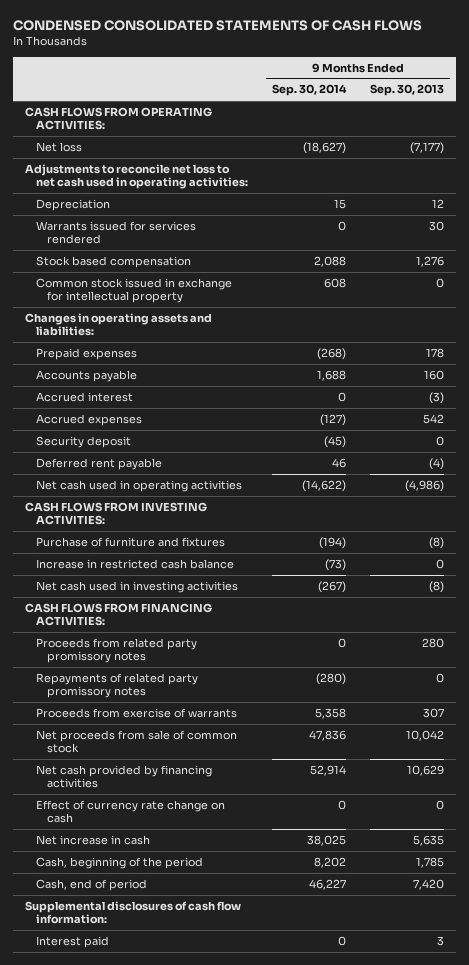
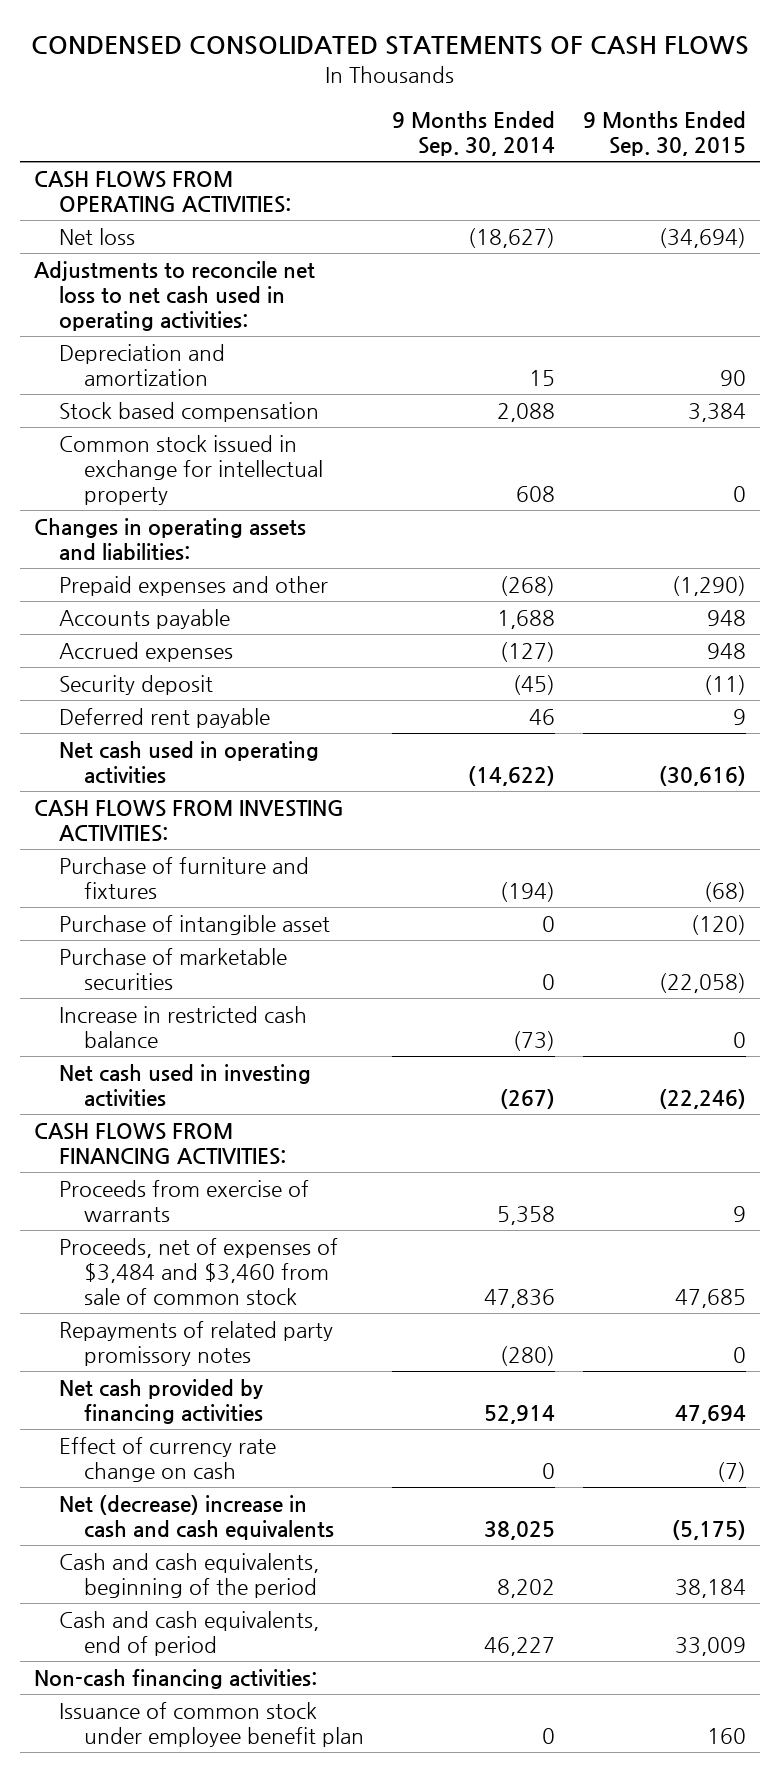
[370,84,445,97] Sep. 30, 2013 -> none
none -> [582,111,746,157] 9 Months Ended Sep. 30, 2015
[35,221,196,245] Warrants issued for services rendered -> none
[35,199,110,212] Depreciation -> [59,344,226,387] Depreciation and amortization
[35,348,137,361] Prepaid expenses -> [59,576,329,597] Prepaid expenses and other
[35,392,133,403] Accrued interest -> none
none -> [59,915,331,936] Purchase of intangible asset
none -> [59,948,288,991] Purchase of marketable securities
[35,638,197,664] Proceeds from related party promissory notes -> none
[35,730,237,754] Net proceeds from sale of common stock -> [59,1238,339,1306] Proceeds, net of expenses of $3,484 and $3,460 from sale of common stock
[35,673,198,699] Repayments of related party promissory notes -> [59,1321,334,1367] Repayments of related party promissory notes
[24,901,241,925] Supplemental disclosures of cash flow information: -> none
[35,936,109,949] Interest paid -> none
[35,835,150,846] Net increase in cash -> [59,1495,335,1541] Net (decrease) increase in cash and cash equivalents
[35,857,203,870] Cash, beginning of the period -> [59,1553,320,1599] Cash and cash equivalents, beginning of the period
[35,879,147,892] Cash, end of period -> [59,1611,320,1657] Cash and cash equivalents, end of period
none -> [34,1669,318,1690] Non-cash financing activities:
none -> [59,1702,365,1748] Issuance of common stock under employee benefit plan

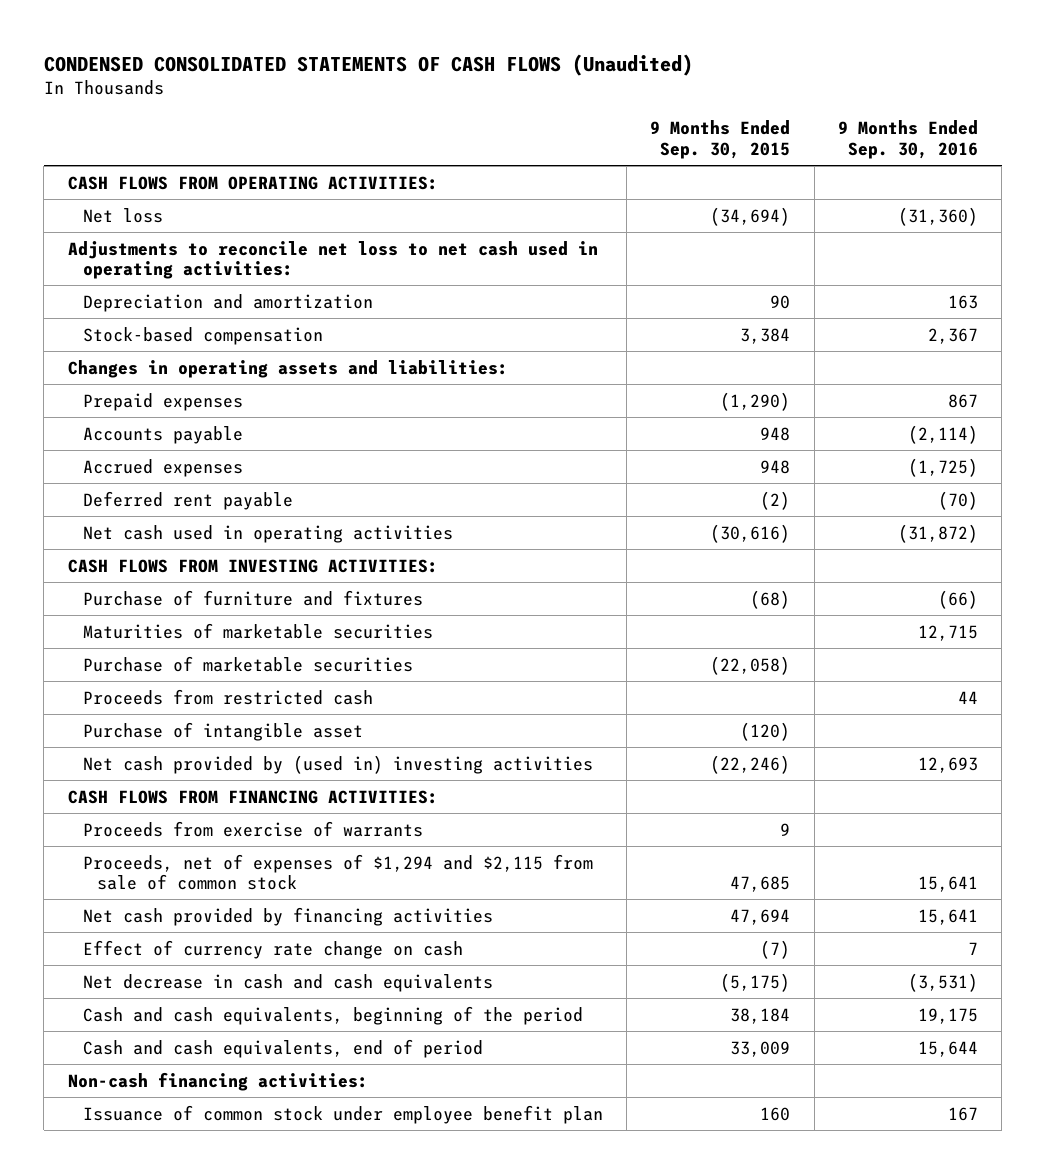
[30,36,749,56] CONDENSED CONSOLIDATED STATEMENTS OF CASH FLOWS -> [43,53,693,76] CONDENSED CONSOLIDATED STATEMENTS OF CASH FLOWS (Unaudited)
[391,111,555,157] 9 Months Ended Sep. 30, 2014 -> none
none -> [838,120,979,159] 9 Months Ended Sep. 30, 2016
[59,435,324,506] Common stock issued in exchange for intellectual property -> none
[59,402,320,423] Stock based compensation -> [82,326,323,345] Stock-based compensation
[59,576,329,597] Prepaid expenses and other -> [82,392,243,411] Prepaid expenses
[59,675,214,696] Security deposit -> none
[732,709,746,726] 9 -> [760,490,791,510] (2)
none -> [82,622,433,639] Maturities of marketable securities
[59,1006,308,1049] Increase in restricted cash balance -> none
none -> [82,688,373,705] Proceeds from restricted cash
[59,915,331,936] Purchase of intangible asset -> [82,721,363,741] Purchase of intangible asset
[59,1064,312,1108] Net cash used in investing activities -> [82,754,593,774] Net cash provided by (used in) investing activities
[59,1321,334,1367] Repayments of related party promissory notes -> none
[59,1238,339,1306] Proceeds, net of expenses of $3,484 and $3,460 from sale of common stock -> [82,853,593,890] Proceeds, net of expenses of $1,294 and $2,115 from sale of common stock
[59,1495,335,1541] Net (decrease) increase in cash and cash equivalents -> [82,973,493,992] Net decrease in cash and cash equivalents

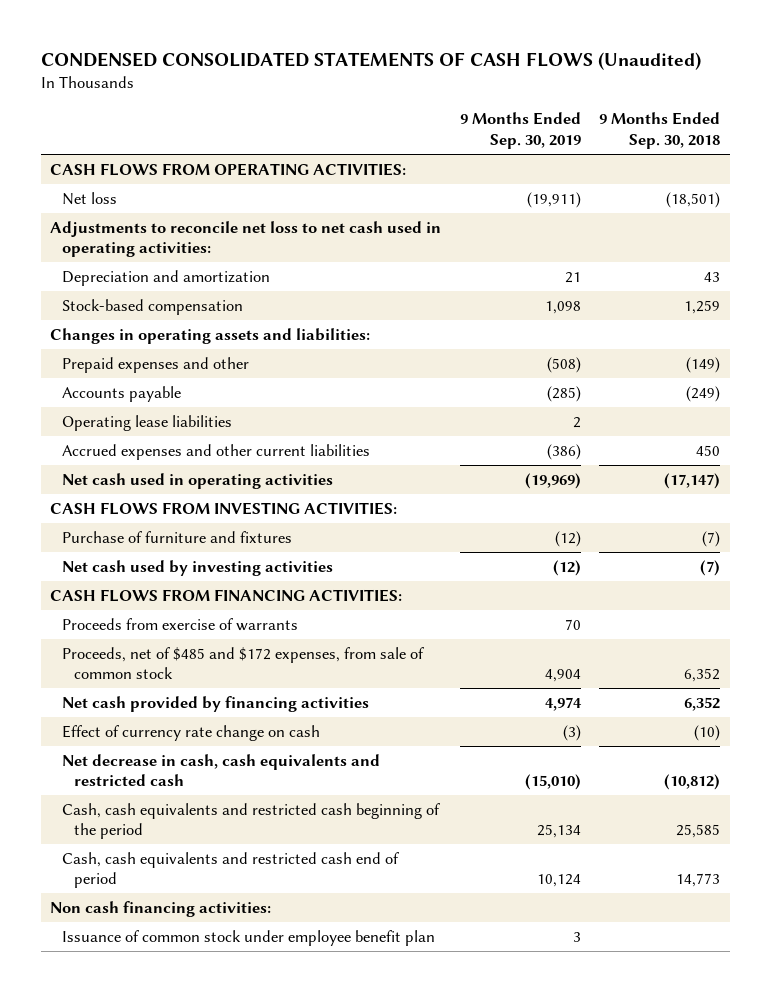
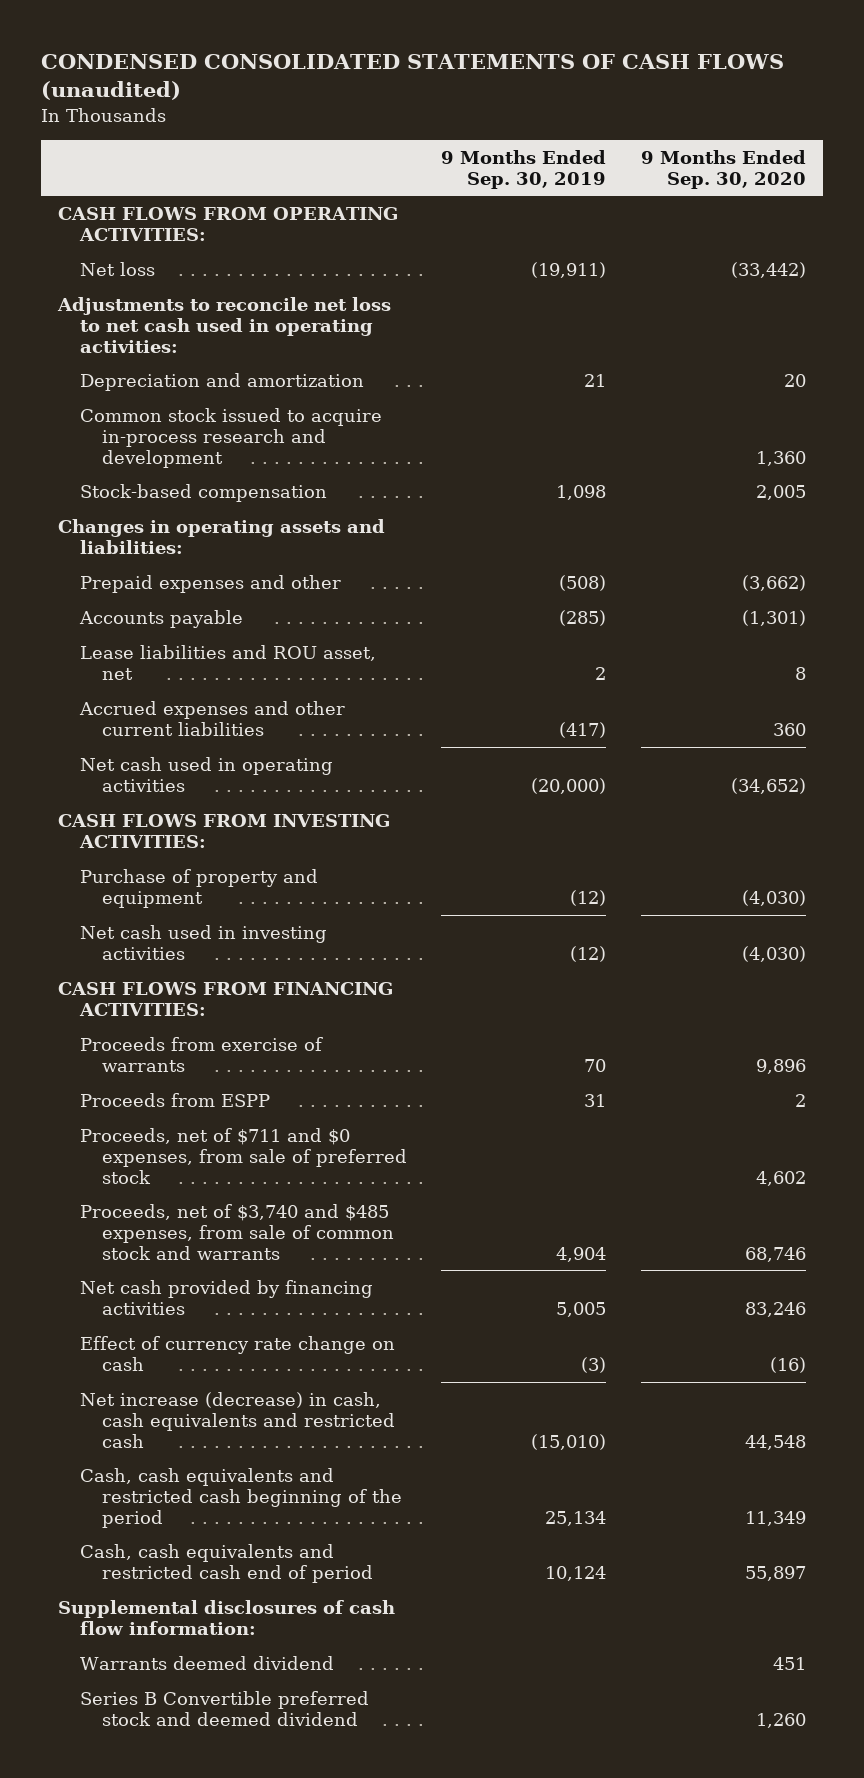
[40,52,701,71] CONDENSED CONSOLIDATED STATEMENTS OF CASH FLOWS (Unaudited) -> [41,54,785,101] CONDENSED CONSOLIDATED STATEMENTS OF CASH FLOWS (unaudited)
[599,112,721,149] 9 Months Ended Sep. 30, 2018 -> none
none -> [640,149,806,189] 9 Months Ended Sep. 30, 2020
none -> [80,408,383,468] Common stock issued to acquire in-process research and development
[62,414,233,431] Operating lease liabilities -> [80,645,377,680] Lease liabilities and ROU asset, net
[546,443,581,460] (386) -> [559,721,607,738] (417)
[524,472,581,489] (19,969) -> [531,777,607,794] (20,000)
[62,530,293,543] Purchase of furniture and fixtures -> [80,869,319,908] Purchase of property and equipment
[62,559,334,576] Net cash used by investing activities -> [80,925,328,960] Net cash used in investing activities
none -> [80,1093,271,1108] Proceeds from ESPP
none -> [80,1128,408,1184] Proceeds, net of $711 and $0 expenses, from sale of preferred stock
[62,646,425,680] Proceeds, net of $485 and $172 expenses, from sale of common stock -> [80,1204,395,1260] Proceeds, net of $3,740 and $485 expenses, from sale of common stock and warrants
[544,696,582,711] 4,974 -> [556,1301,607,1317] 5,005
[62,753,381,787] Net decrease in cash, cash equivalents and restricted cash -> [80,1392,396,1448] Net increase (decrease) in cash, cash equivalents and restricted cash
[50,900,272,917] Non cash financing activities: -> none
[62,929,436,946] Issuance of common stock under employee benefit plan -> none
none -> [58,1600,396,1635] Supplemental disclosures of cash flow information:
none -> [80,1656,335,1671] Warrants deemed dividend
none -> [80,1691,370,1726] Series B Convertible preferred stock and deemed dividend

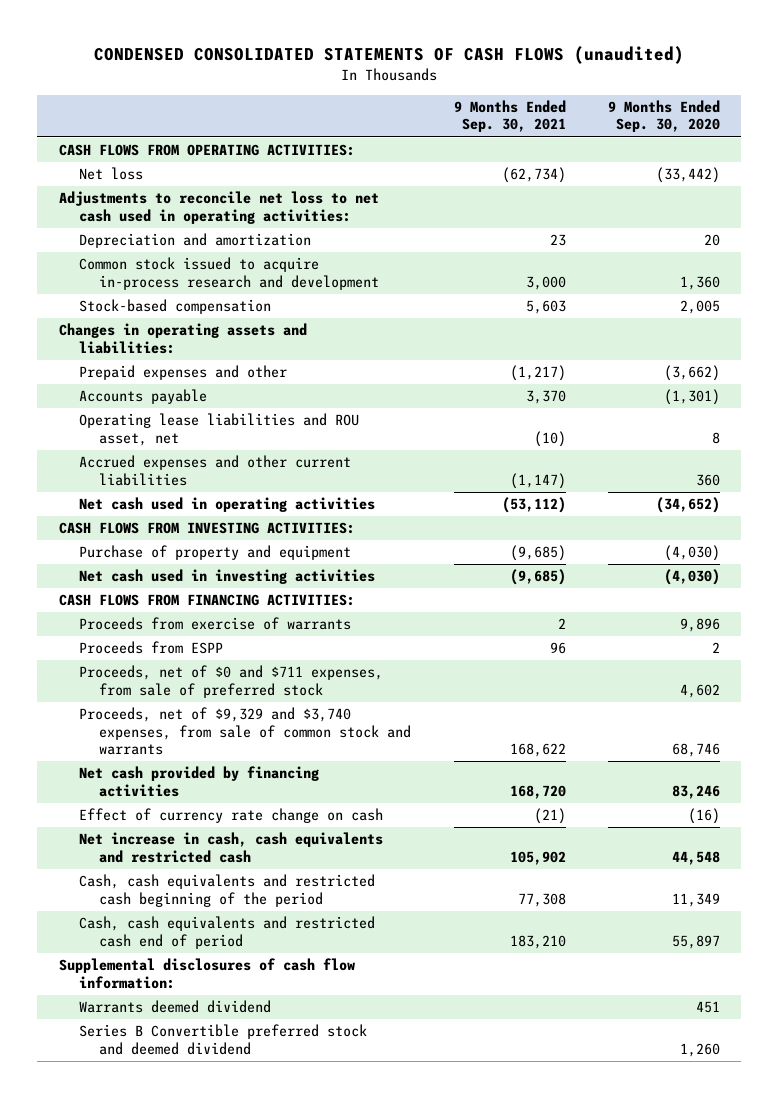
[441,149,607,189] 9 Months Ended Sep. 30, 2019 -> none
none -> [453,100,566,133] 9 Months Ended Sep. 30, 2021
[80,645,377,680] Lease liabilities and ROU asset, net -> [78,413,359,446] Operating lease liabilities and ROU asset, net
[80,1128,408,1184] Proceeds, net of $711 and $0 expenses, from sale of preferred stock -> [78,665,383,698] Proceeds, net of $0 and $711 expenses, from sale of preferred stock
[80,1204,395,1260] Proceeds, net of $3,740 and $485 expenses, from sale of common stock and warrants -> [78,707,411,756] Proceeds, net of $9,329 and $3,740 expenses, from sale of common stock and warrants
[80,1392,396,1448] Net increase (decrease) in cash, cash equivalents and restricted cash -> [78,832,383,863] Net increase in cash, cash equivalents and restricted cash

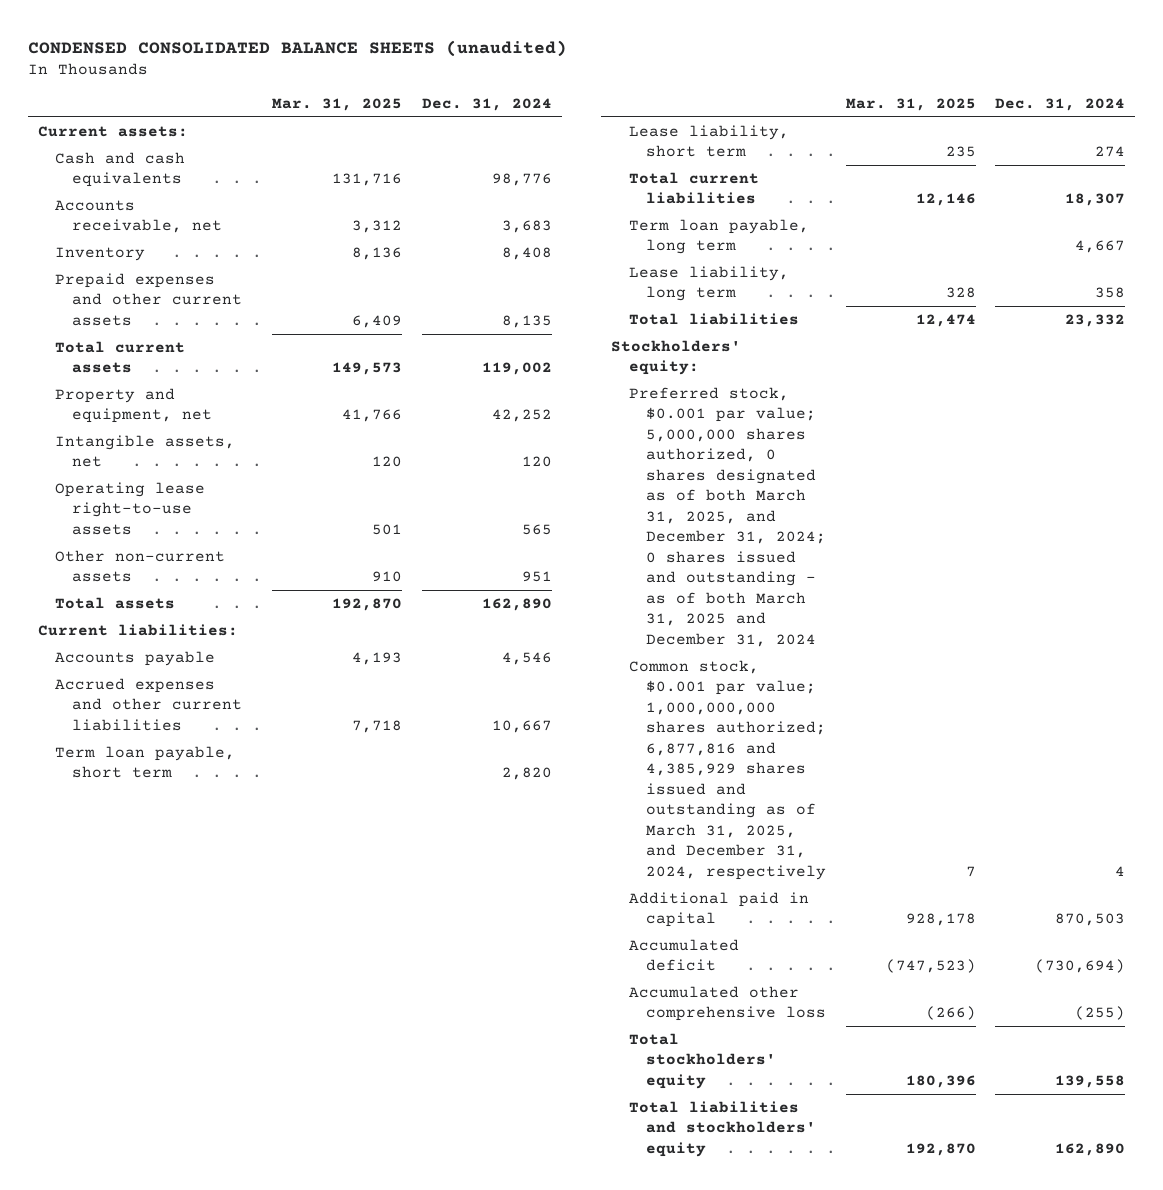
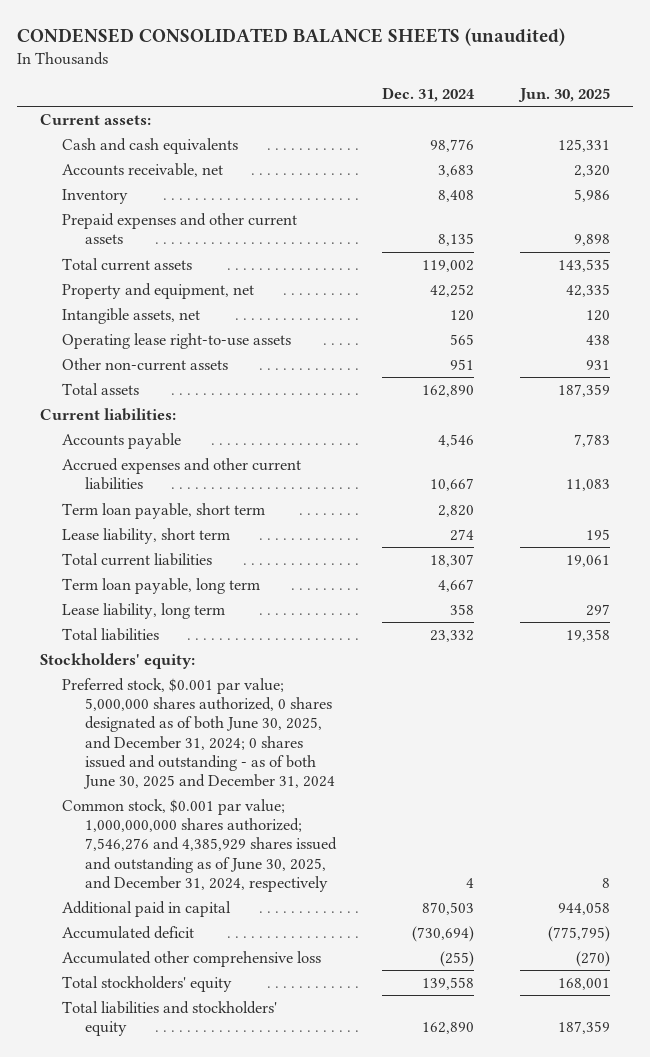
[272,97,403,111] Mar. 31, 2025 -> none
none -> [517,87,610,102] Jun. 30, 2025
[628,387,826,647] Preferred stock, $0.001 par value; 5,000,000 shares authorized, 0 shares designated as of both March 31, 2025, and December 31, 2024; 0 shares issued and outstanding - as of both March 31, 2025 and December 31, 2024 -> [62,678,335,789] Preferred stock, $0.001 par value; 5,000,000 shares authorized, 0 shares designated as of both June 30, 2025, and December 31, 2024; 0 shares issued and outstanding - as of both June 30, 2025 and December 31, 2024
[628,660,826,880] Common stock, $0.001 par value; 1,000,000,000 shares authorized; 6,877,816 and 4,385,929 shares issued and outstanding as of March 31, 2025, and December 31, 2024, respectively -> [62,799,337,892] Common stock, $0.001 par value; 1,000,000,000 shares authorized; 7,546,276 and 4,385,929 shares issued and outstanding as of June 30, 2025, and December 31, 2024, respectively

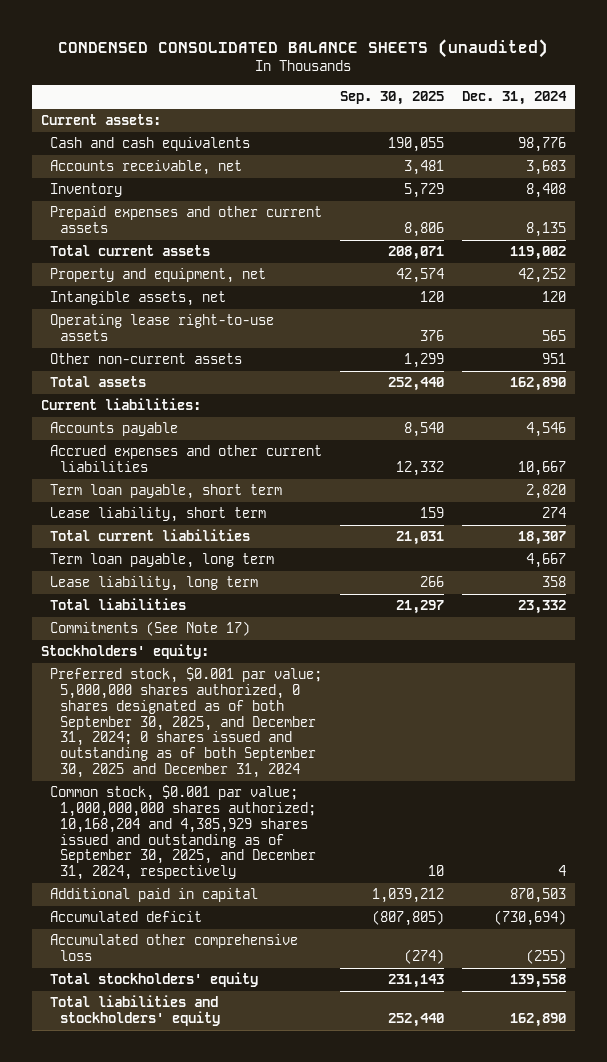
[517,87,610,102] Jun. 30, 2025 -> none
none -> [340,91,445,106] Sep. 30, 2025
none -> [50,621,251,637] Commitments (See Note 17)
[62,678,335,789] Preferred stock, $0.001 par value; 5,000,000 shares authorized, 0 shares designated as of both June 30, 2025, and December 31, 2024; 0 shares issued and outstanding - as of both June 30, 2025 and December 31, 2024 -> [50,667,323,779] Preferred stock, $0.001 par value; 5,000,000 shares authorized, 0 shares designated as of both September 30, 2025, and December 31, 2024; 0 shares issued and outstanding as of both September 30, 2025 and December 31, 2024
[62,799,337,892] Common stock, $0.001 par value; 1,000,000,000 shares authorized; 7,546,276 and 4,385,929 shares issued and outstanding as of June 30, 2025, and December 31, 2024, respectively -> [50,785,317,881] Common stock, $0.001 par value; 1,000,000,000 shares authorized; 10,168,204 and 4,385,929 shares issued and outstanding as of September 30, 2025, and December 31, 2024, respectively

